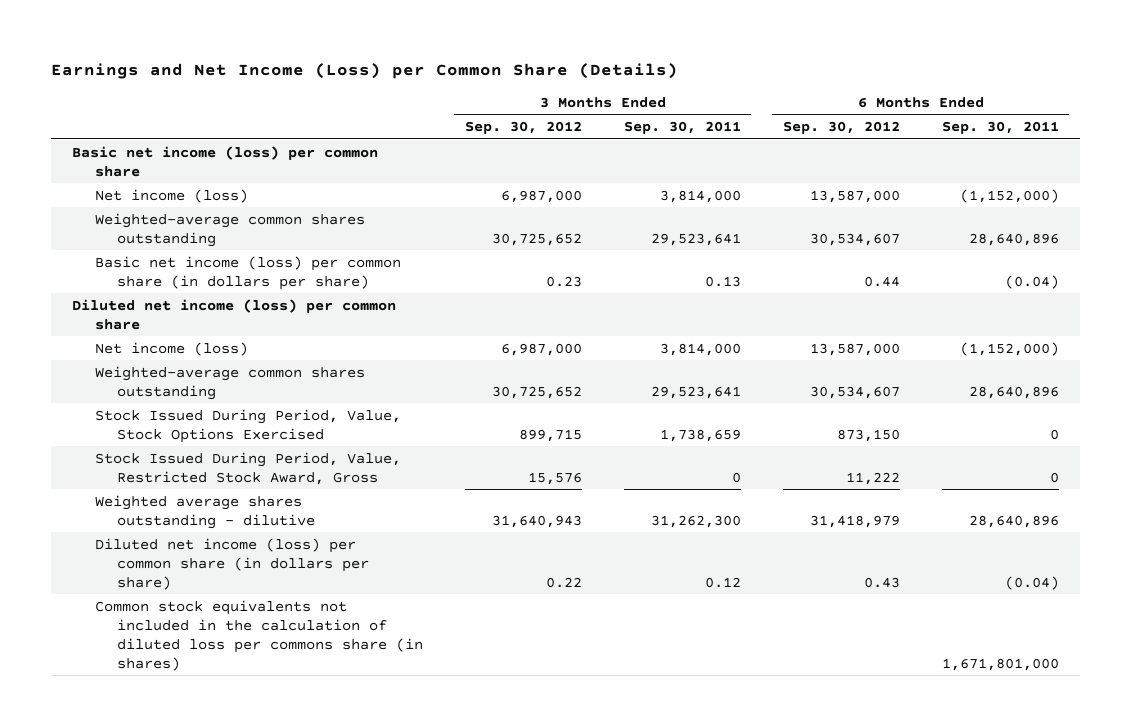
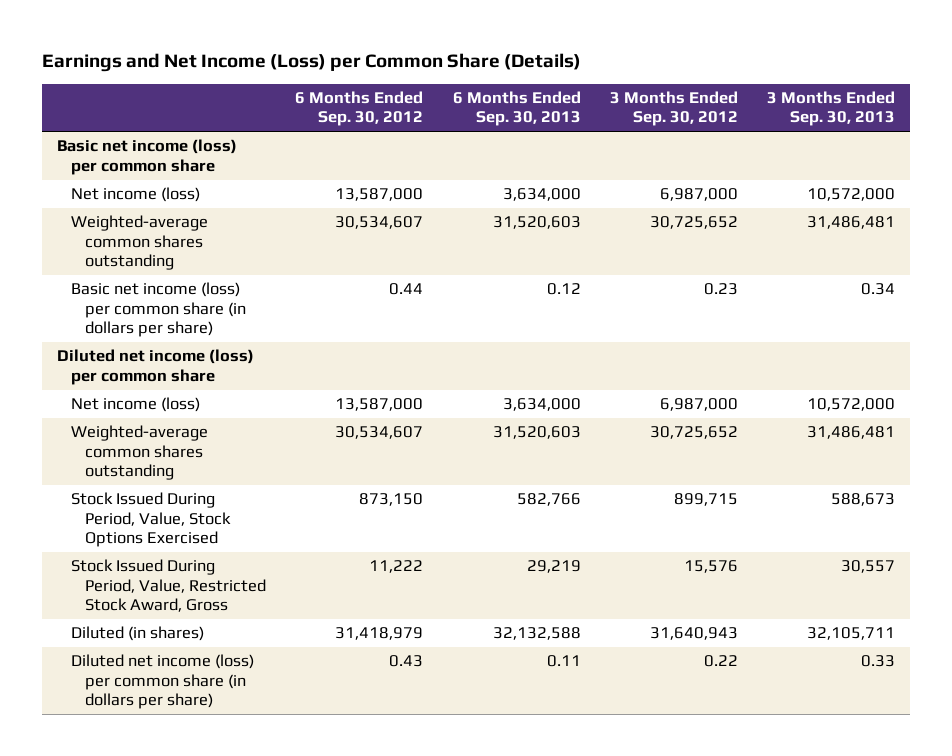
[623,121,741,135] Sep. 30, 2011 -> none
[941,121,1059,135] Sep. 30, 2011 -> none
none -> [452,91,581,127] 6 Months Ended Sep. 30, 2013
none -> [767,91,896,127] 3 Months Ended Sep. 30, 2013
[94,494,316,529] Weighted average shares outstanding - dilutive -> [70,626,204,642] Diluted (in shares)
[94,599,424,671] Common stock equivalents not included in the calculation of diluted loss per commons share (in shares) -> none

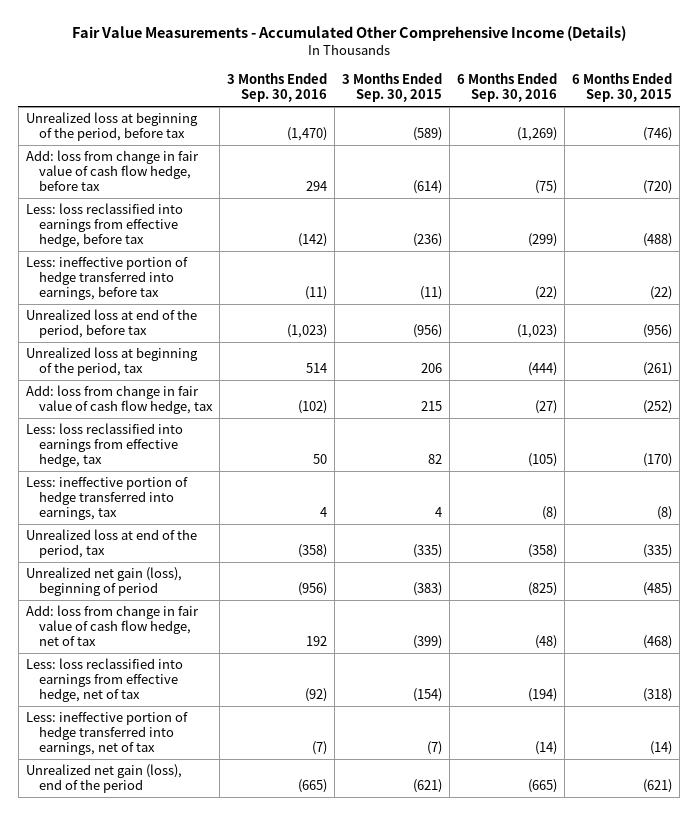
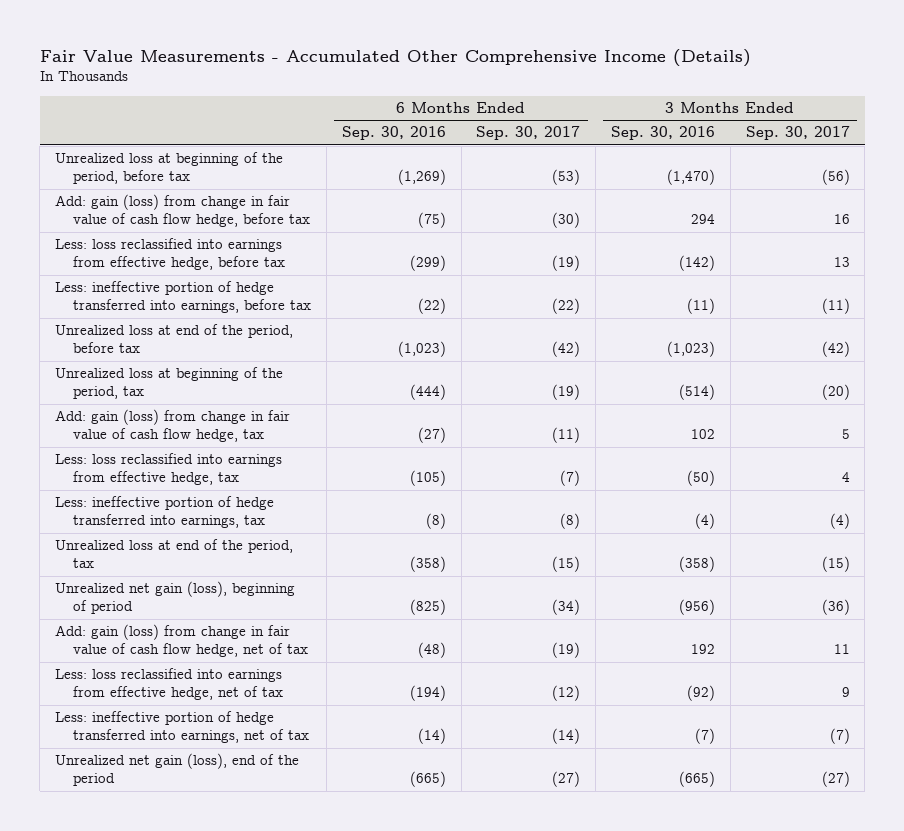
[342,73,443,103] 3 Months Ended Sep. 30, 2015 -> none
[572,73,673,103] 6 Months Ended Sep. 30, 2015 -> none
none -> [476,126,581,141] Sep. 30, 2017
none -> [745,126,850,141] Sep. 30, 2017
[25,150,199,192] Add: loss from change in fair value of cash flow hedge, before tax -> [54,194,311,228] Add: gain (loss) from change in fair value of cash flow hedge, before tax
[306,363,328,374] 514 -> [678,384,715,401] (514)
[25,385,214,415] Add: loss from change in fair value of cash flow hedge, tax -> [54,409,290,443] Add: gain (loss) from change in fair value of cash flow hedge, tax
[298,400,328,415] (102) -> [690,429,715,440] 102
[313,454,328,465] 50 -> [686,470,715,487] (50)
[320,507,328,518] 4 -> [694,513,715,530] (4)
[25,605,199,647] Add: loss from change in fair value of cash flow hedge, net of tax -> [54,624,309,658] Add: gain (loss) from change in fair value of cash flow hedge, net of tax

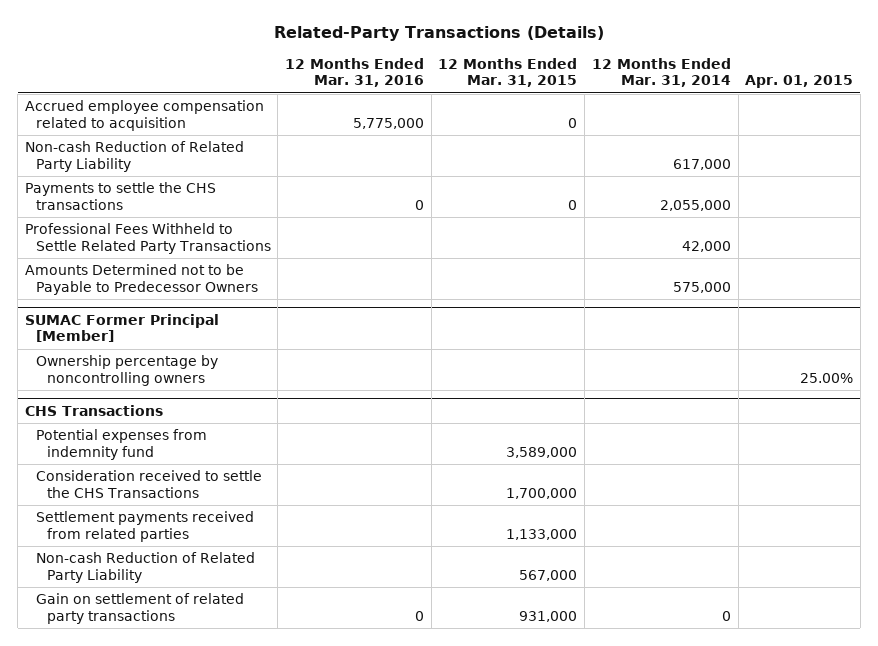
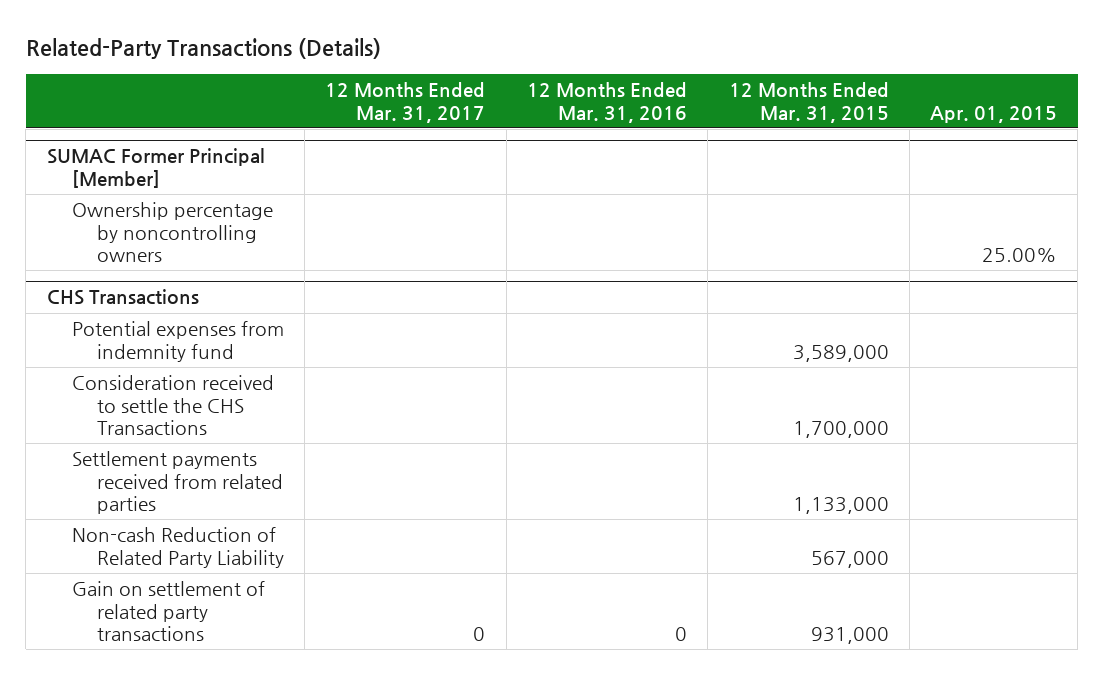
[591,57,731,88] 12 Months Ended Mar. 31, 2014 -> none
none -> [325,82,486,123] 12 Months Ended Mar. 31, 2017
[24,100,264,131] Accrued employee compensation related to acquisition -> none
[24,141,244,172] Non-cash Reduction of Related Party Liability -> none
[24,182,216,210] Payments to settle the CHS transactions -> none
[24,223,271,254] Professional Fees Withheld to Settle Related Party Transactions -> none
[24,264,258,295] Amounts Determined not to be Payable to Predecessor Owners -> none

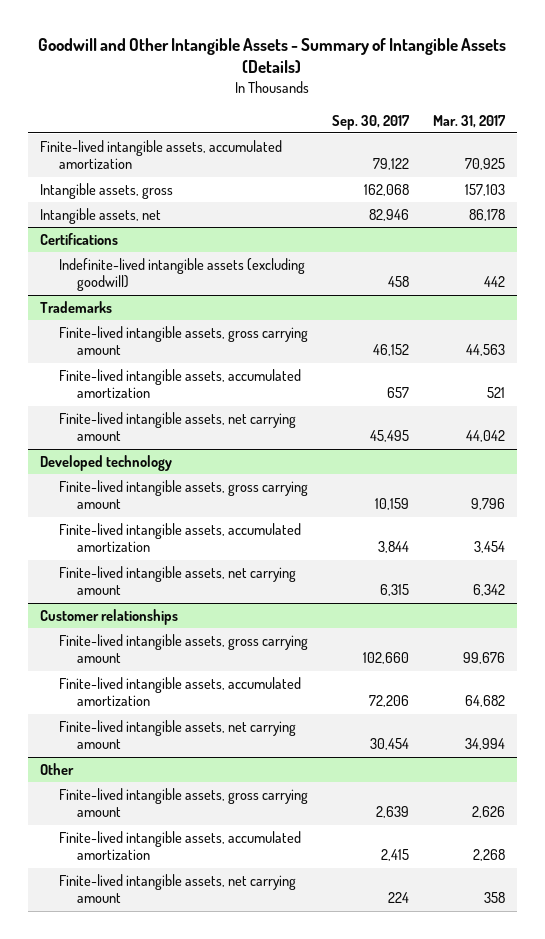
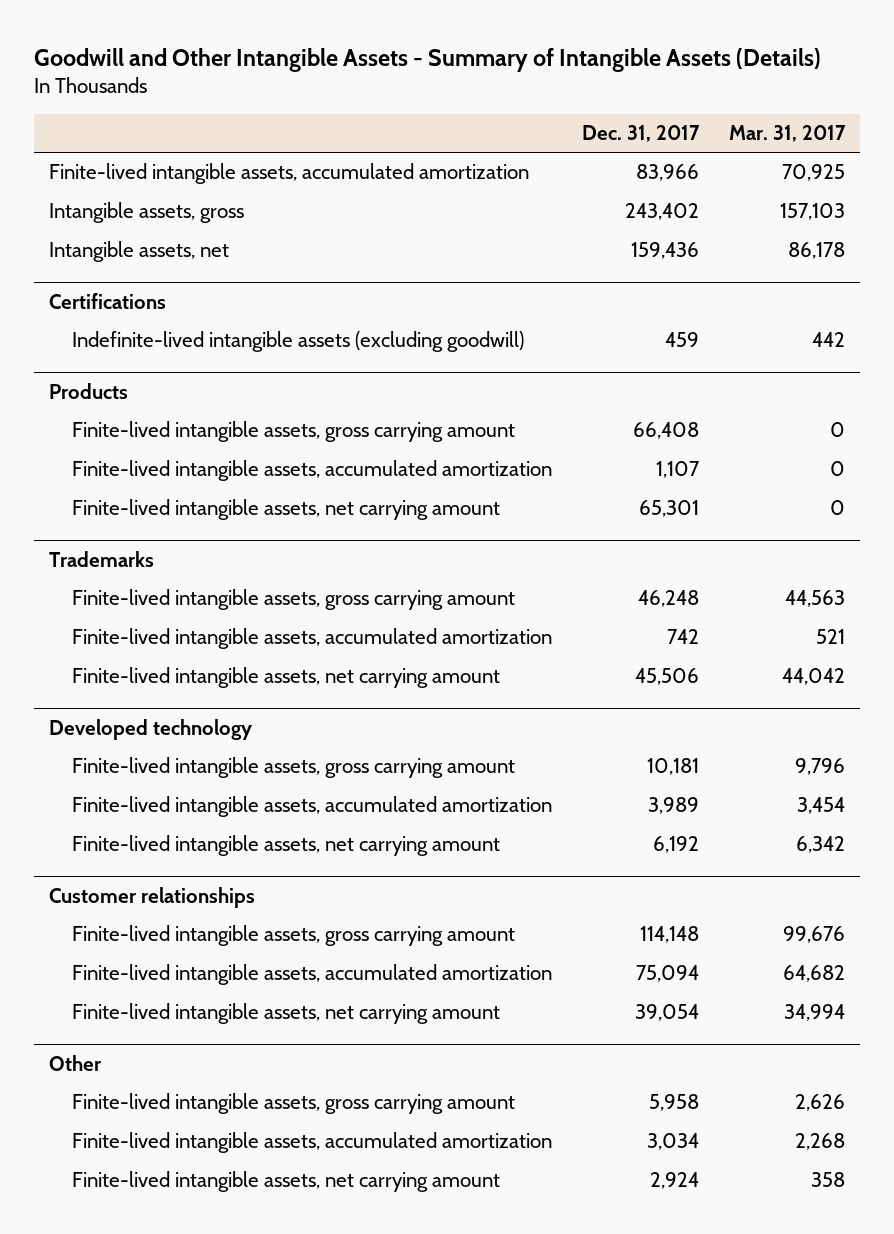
[331,114,410,130] Sep. 30, 2017 -> none
none -> [581,125,700,143] Dec. 31, 2017
none -> [49,382,129,399] Products
none -> [71,421,515,443] Finite-lived intangible assets, gross carrying amount
none -> [71,460,552,482] Finite-lived intangible assets, accumulated amortization
none -> [71,499,500,521] Finite-lived intangible assets, net carrying amount

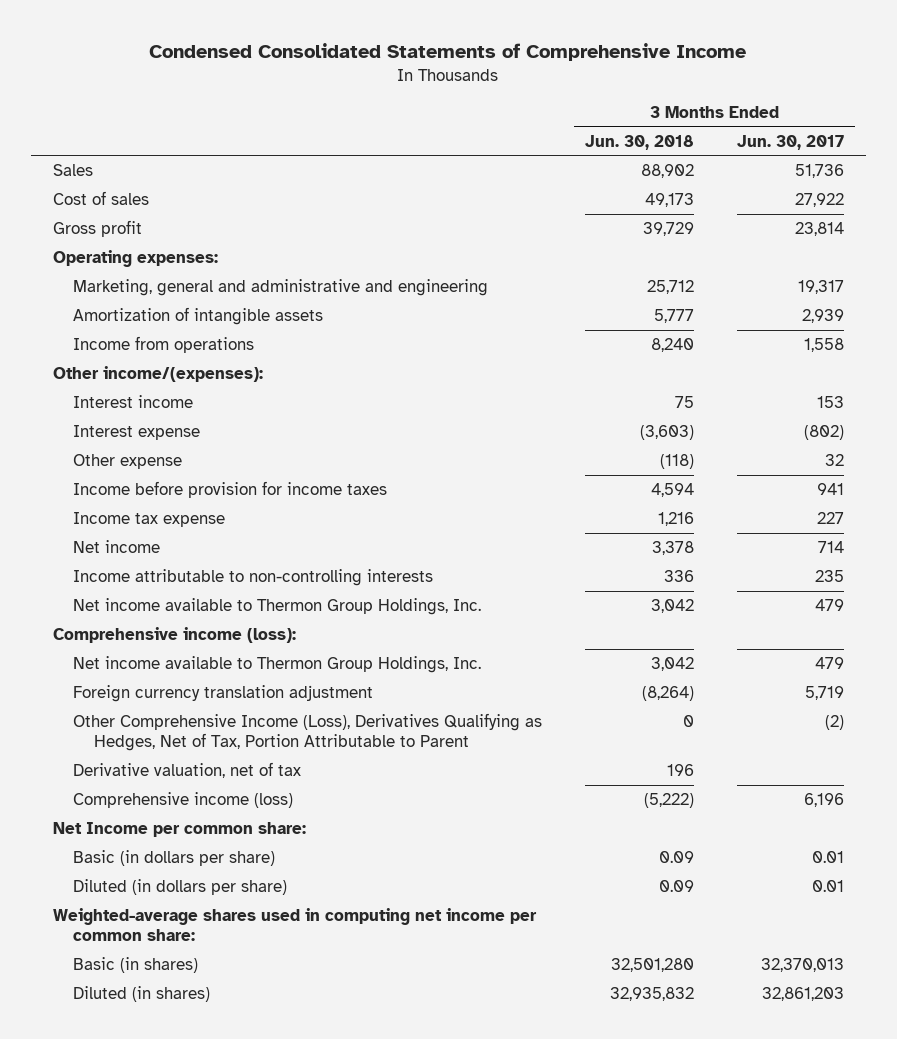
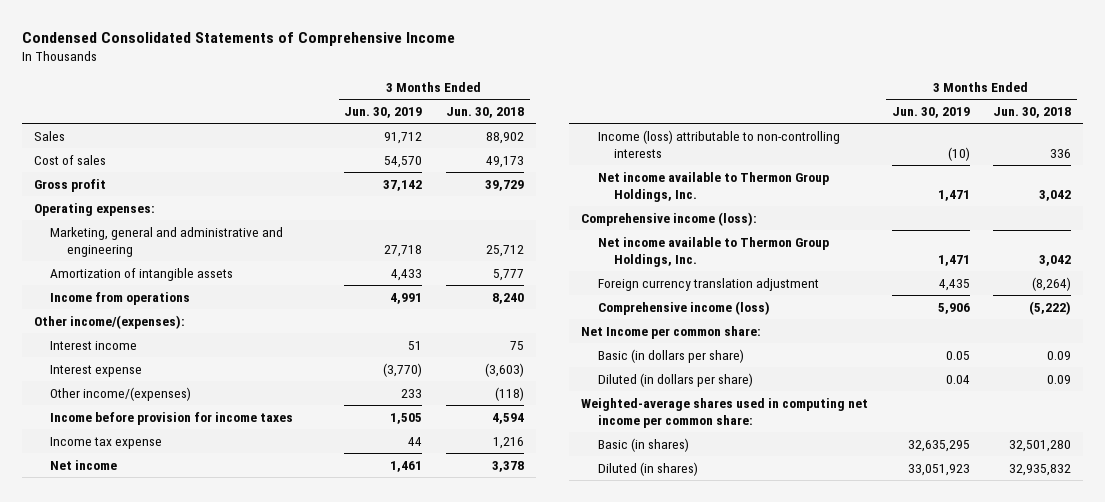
[737,134,845,150] Jun. 30, 2017 -> none
none -> [344,107,423,119] Jun. 30, 2019
[73,454,183,470] Other expense -> [50,386,192,401] Other income/(expenses)
[73,569,434,587] Income attributable to non-controlling interests -> [597,129,840,158] Income (loss) attributable to non-controlling interests
[73,713,543,752] Other Comprehensive Income (Loss), Derivatives Qualifying as Hedges, Net of Tax, Portion Attributable to Parent -> none
[73,762,302,779] Derivative valuation, net of tax -> none

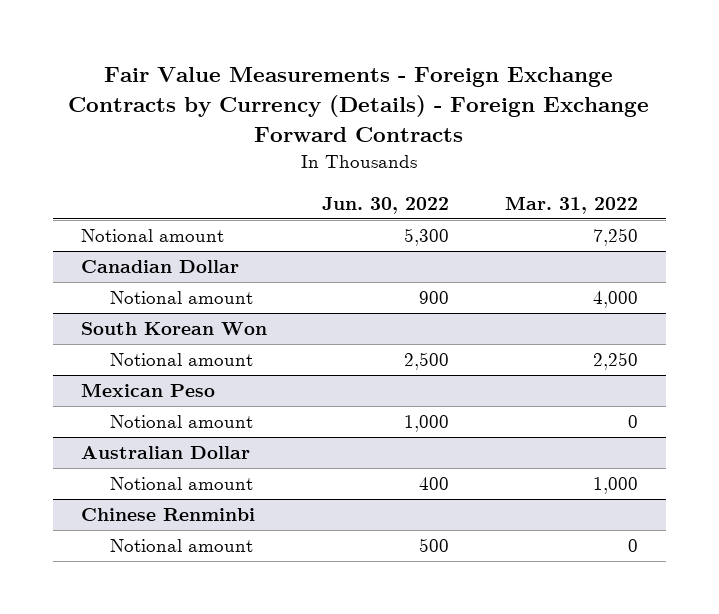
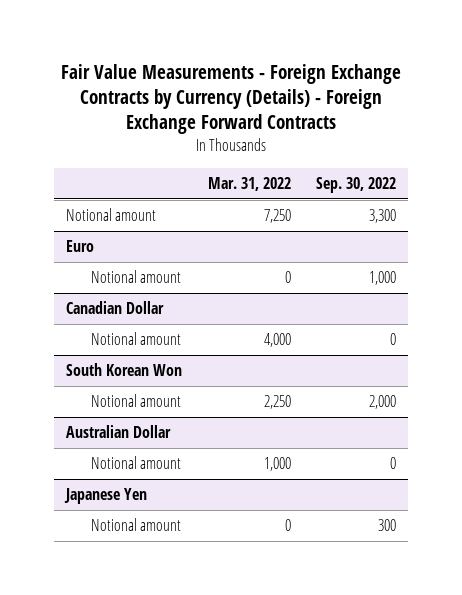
[322,196,450,214] Jun. 30, 2022 -> none
none -> [315,176,396,193] Sep. 30, 2022
none -> [66,240,95,253] Euro
none -> [90,270,181,284] Notional amount
[80,383,215,398] Mexican Peso -> none
[109,415,253,429] Notional amount -> none
[80,508,255,522] Chinese Renminbi -> none
none -> [64,488,148,505] Japanese Yen

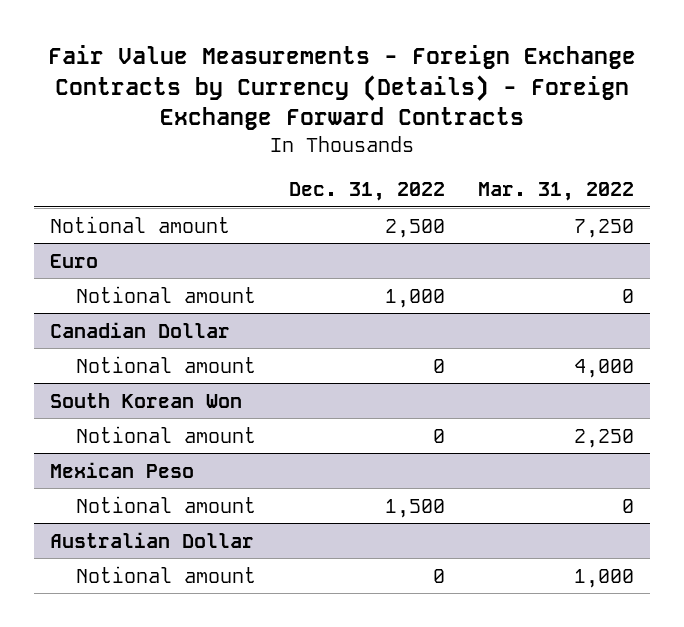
[315,176,396,193] Sep. 30, 2022 -> none
none -> [288,181,445,201] Dec. 31, 2022
none -> [50,461,195,478] Mexican Peso
none -> [75,495,256,513] Notional amount
[64,488,148,505] Japanese Yen -> none
[90,518,181,532] Notional amount -> none

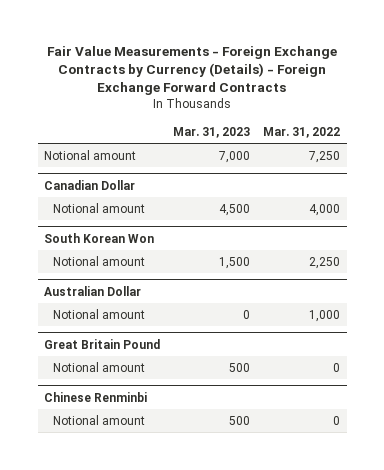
[288,181,445,201] Dec. 31, 2022 -> none
none -> [173,126,251,138] Mar. 31, 2023
[50,253,99,268] Euro -> none
[75,285,256,303] Notional amount -> none
[50,461,195,478] Mexican Peso -> none
[75,495,256,513] Notional amount -> none
none -> [44,338,161,349] Great Britain Pound
none -> [53,361,146,372] Notional amount
none -> [44,391,148,402] Chinese Renminbi
none -> [53,414,146,425] Notional amount

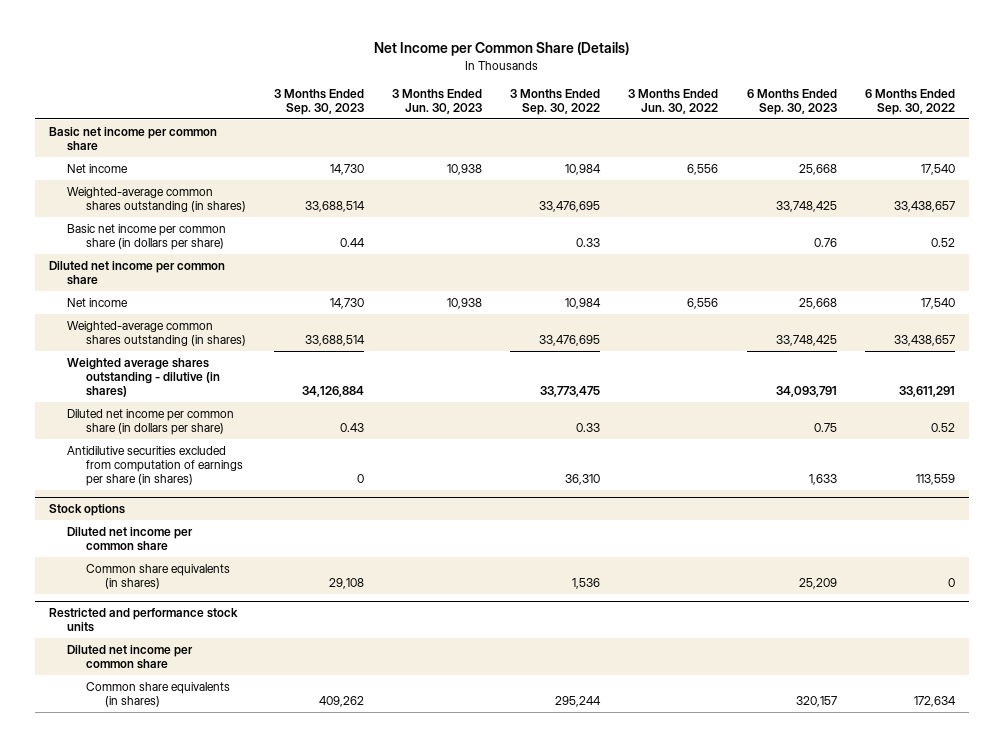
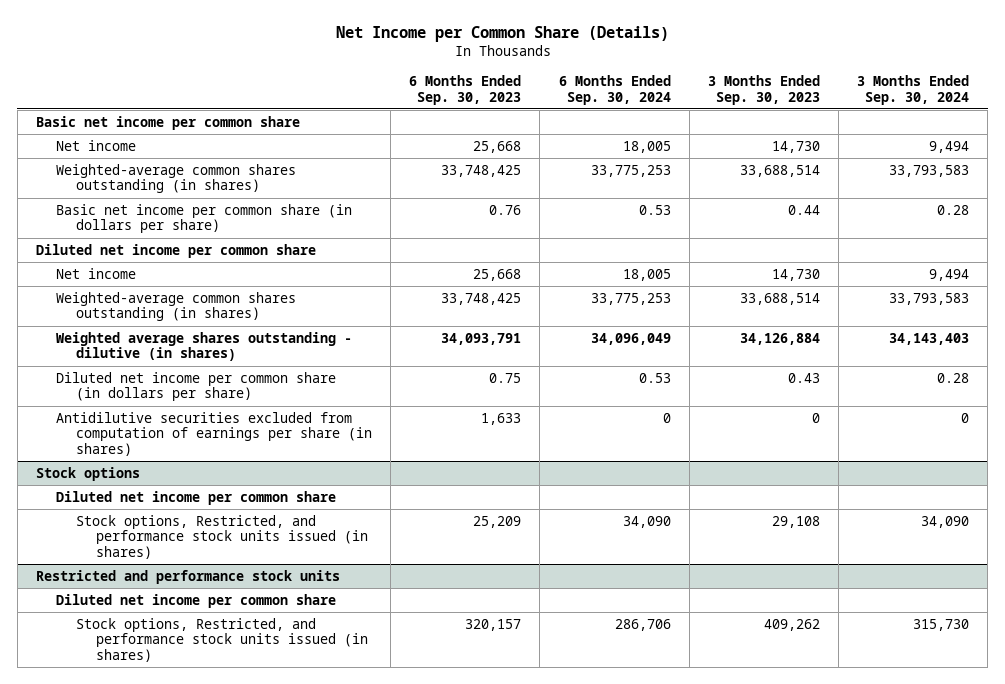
[392,88,483,114] 3 Months Ended Jun. 30, 2023 -> none
[510,88,601,115] 3 Months Ended Sep. 30, 2022 -> none
[628,88,719,114] 3 Months Ended Jun. 30, 2022 -> none
[864,88,955,115] 6 Months Ended Sep. 30, 2022 -> none
none -> [558,74,671,105] 6 Months Ended Sep. 30, 2024
none -> [857,74,970,105] 3 Months Ended Sep. 30, 2024
[86,563,231,589] Common share equivalents (in shares) -> [75,514,368,560] Stock options, Restricted, and performance stock units issued (in shares)
[86,681,231,707] Common share equivalents (in shares) -> [75,617,368,663] Stock options, Restricted, and performance stock units issued (in shares)

